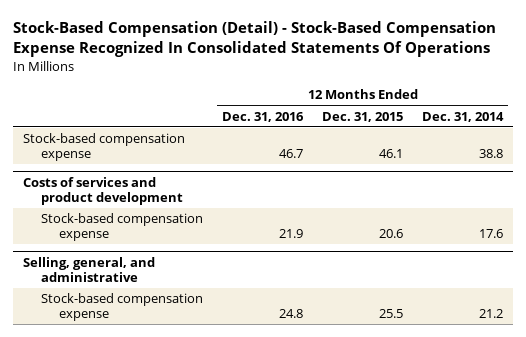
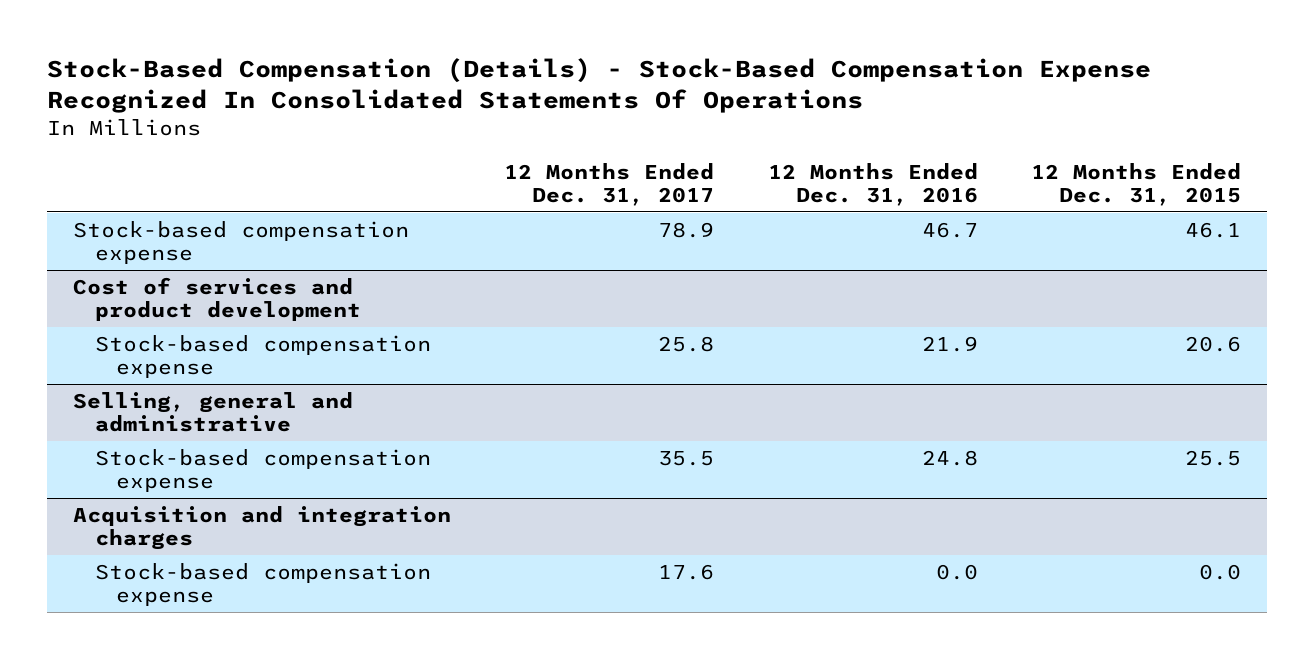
[13,21,497,58] Stock-Based Compensation (Detail) - Stock-Based Compensation Expense Recognized In Consolidated Statements Of Operations -> [46,58,1151,114] Stock-Based Compensation (Details) - Stock-Based Compensation Expense Recognized In Consolidated Statements Of Operations
[422,111,505,122] Dec. 31, 2014 -> none
none -> [504,162,715,206] 12 Months Ended Dec. 31, 2017
[22,176,183,205] Costs of services and product development -> [73,276,361,322] Cost of services and product development
[22,256,155,282] Selling, general, and administrative -> [73,391,354,433] Selling, general and administrative
none -> [73,505,452,551] Acquisition and integration charges
none -> [94,562,431,607] Stock-based compensation expense

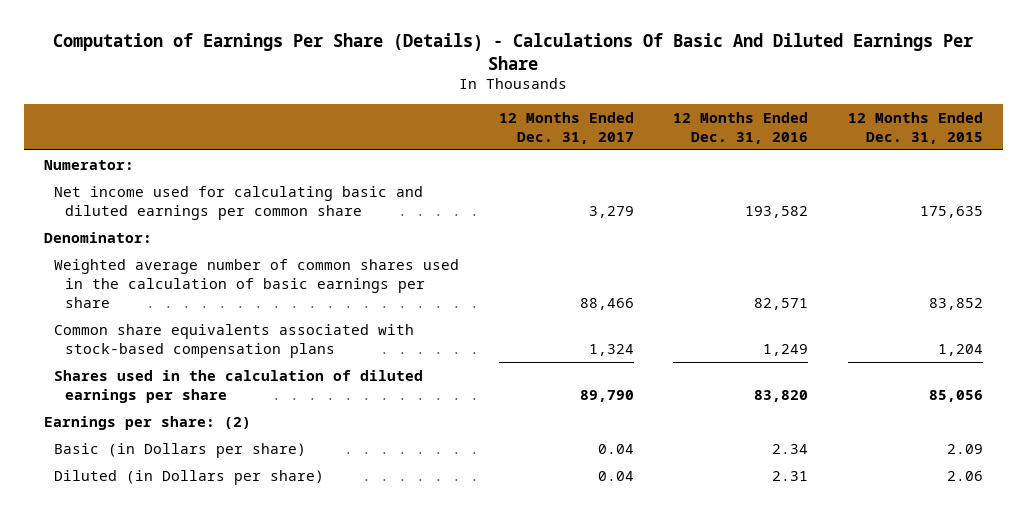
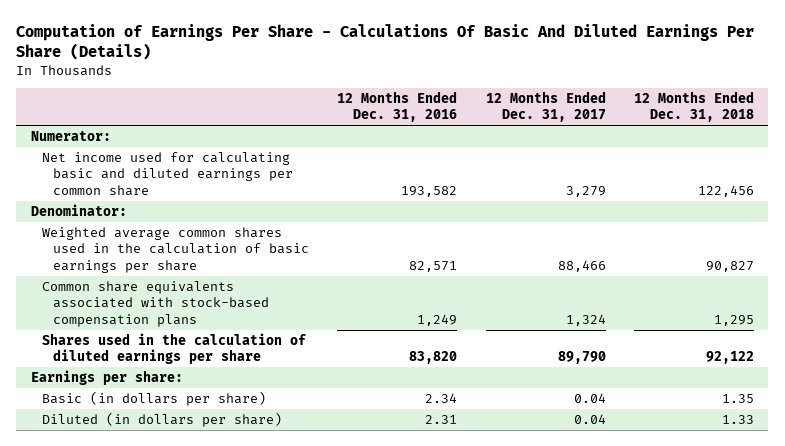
[53,32,974,70] Computation of Earnings Per Share (Details) - Calculations Of Basic And Diluted Earnings Per Share -> [16,23,755,61] Computation of Earnings Per Share - Calculations Of Basic And Diluted Earnings Per Share (Details)
[847,111,983,144] 12 Months Ended Dec. 31, 2015 -> none
none -> [634,90,755,123] 12 Months Ended Dec. 31, 2018
[54,258,460,308] Weighted average number of common shares used in the calculation of basic earnings per share -> [41,227,309,273] Weighted average common shares used in the calculation of basic earnings per share
[44,415,252,430] Earnings per share: (2) -> [30,370,183,386] Earnings per share:
[54,442,307,458] Basic (in Dollars per share) -> [41,391,266,407] Basic (in dollars per share)
[54,469,325,485] Diluted (in Dollars per share) -> [41,412,282,428] Diluted (in dollars per share)

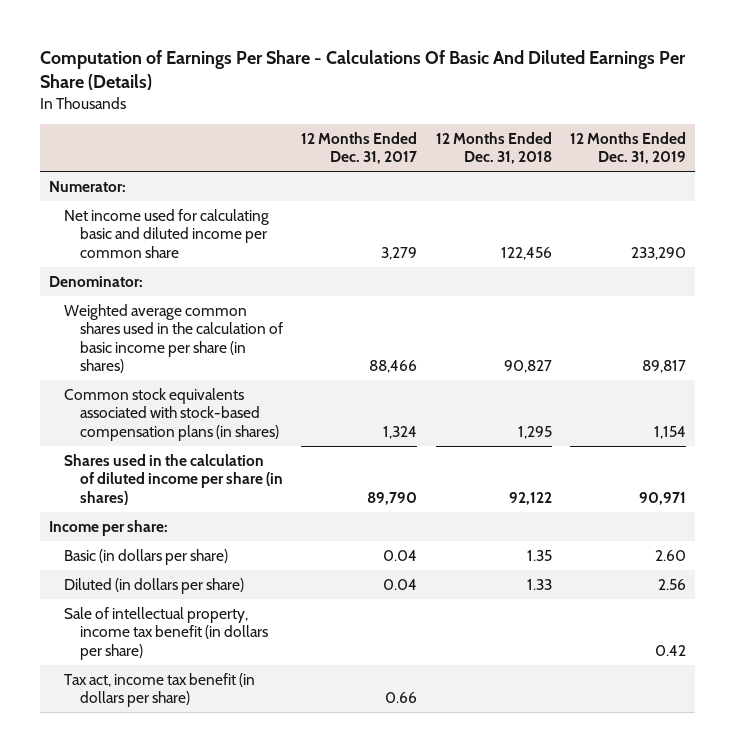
[337,90,458,123] 12 Months Ended Dec. 31, 2016 -> none
none -> [570,131,687,165] 12 Months Ended Dec. 31, 2019
[41,152,293,196] Net income used for calculating basic and diluted earnings per common share -> [64,208,270,258] Net income used for calculating basic and diluted income per common share
[41,227,309,273] Weighted average common shares used in the calculation of basic earnings per share -> [64,303,284,373] Weighted average common shares used in the calculation of basic income per share (in shares)
[41,281,269,327] Common share equivalents associated with stock-based compensation plans -> [64,387,280,441] Common stock equivalents associated with stock-based compensation plans (in shares)
[41,333,306,365] Shares used in the calculation of diluted earnings per share -> [64,453,284,505] Shares used in the calculation of diluted income per share (in shares)
[30,370,183,386] Earnings per share: -> [48,519,168,536] Income per share:
none -> [64,606,269,660] Sale of intellectual property, income tax benefit (in dollars per share)
none -> [64,672,256,708] Tax act, income tax benefit (in dollars per share)

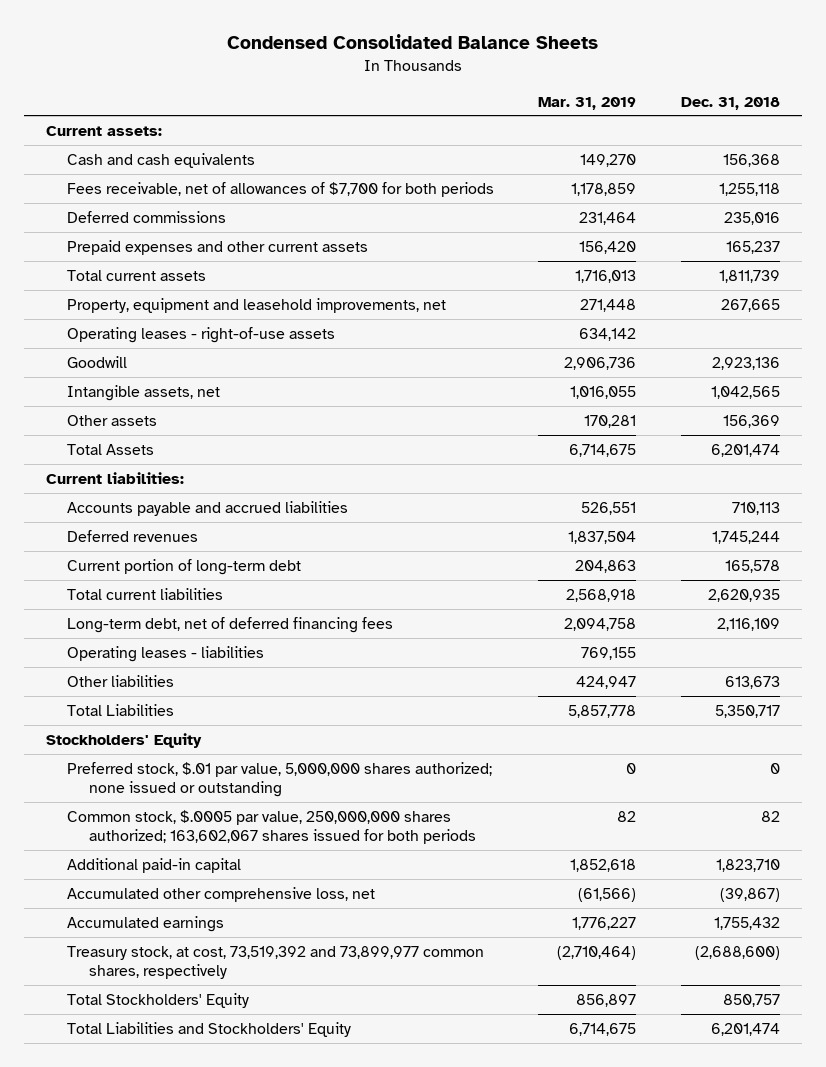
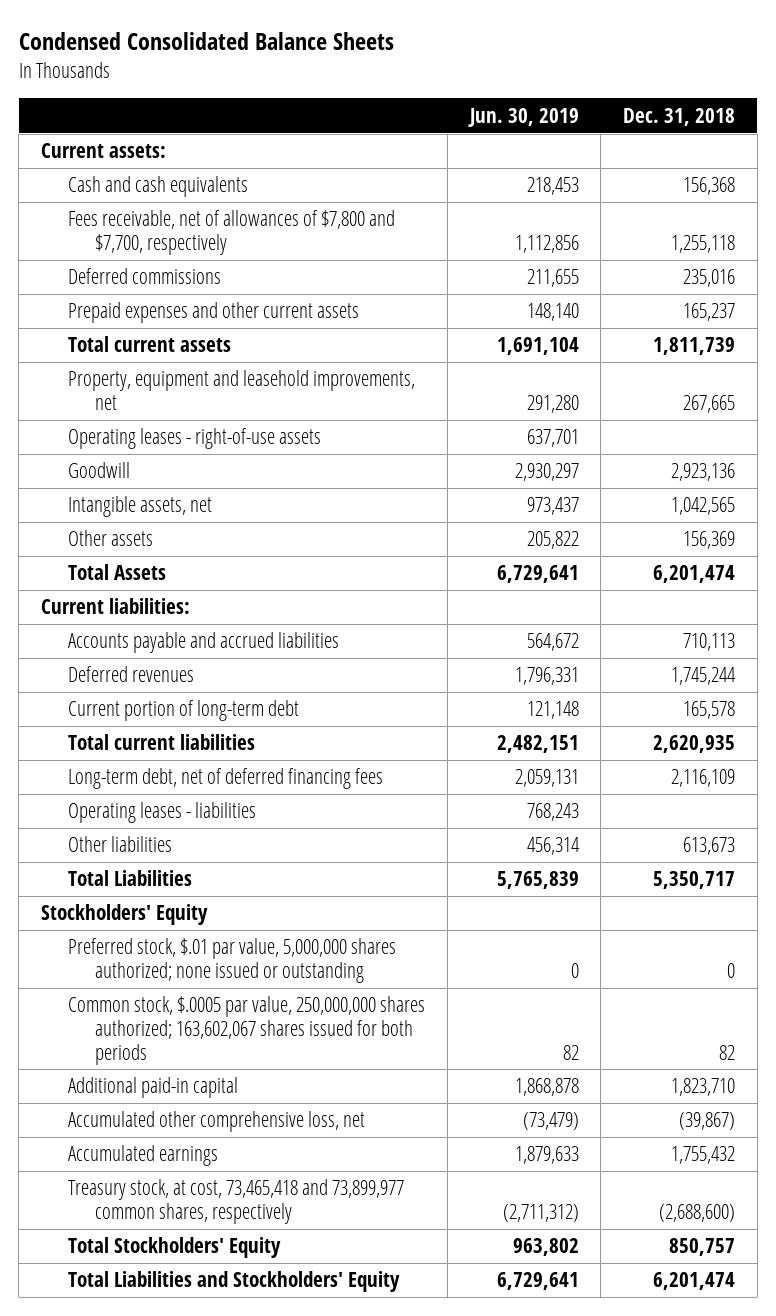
[538,96,637,110] Mar. 31, 2019 -> none
none -> [467,107,579,127] Jun. 30, 2019
[67,181,495,197] Fees receivable, net of allowances of $7,700 for both periods -> [68,210,396,255] Fees receivable, net of allowances of $7,800 and $7,700, respectively
[67,945,485,980] Treasury stock, at cost, 73,519,392 and 73,899,977 common shares, respectively -> [68,1179,405,1224] Treasury stock, at cost, 73,465,418 and 73,899,977 common shares, respectively

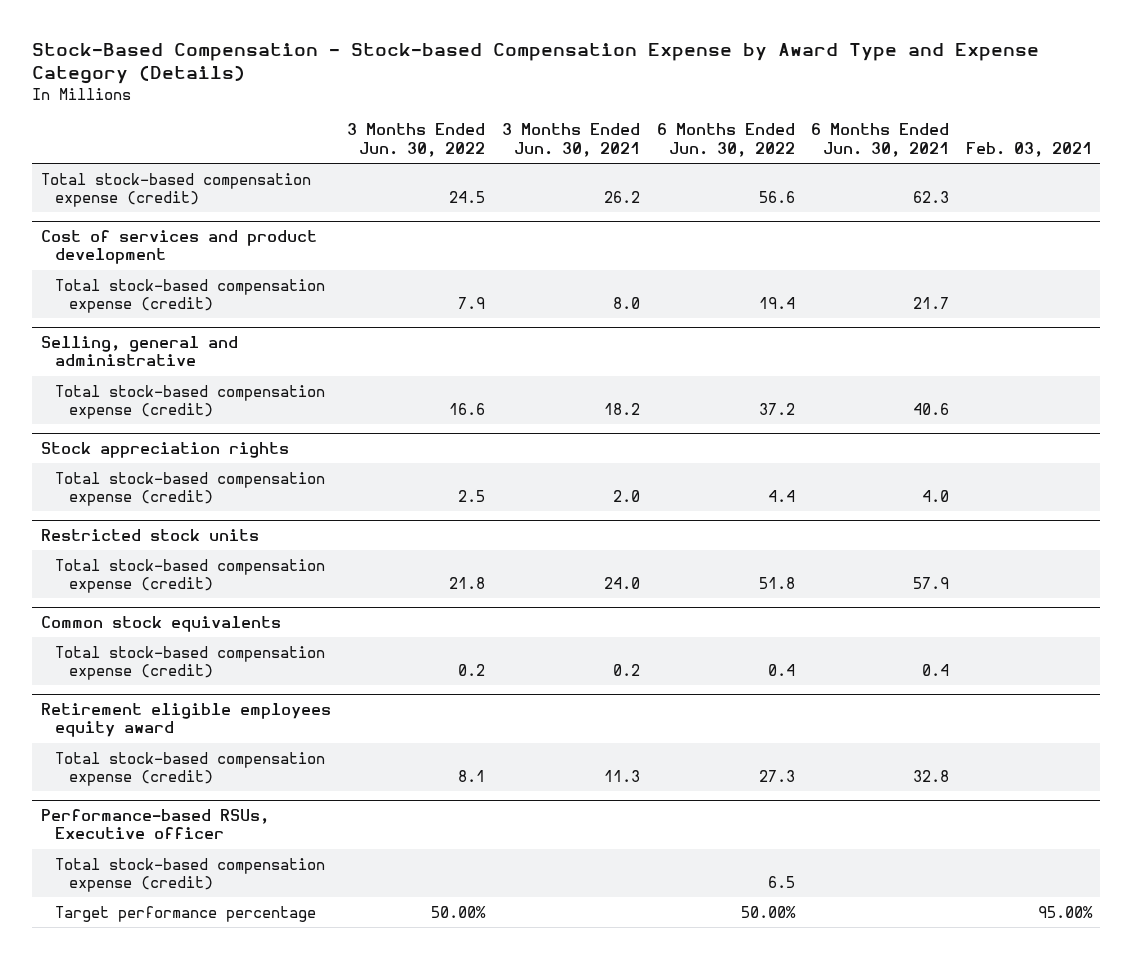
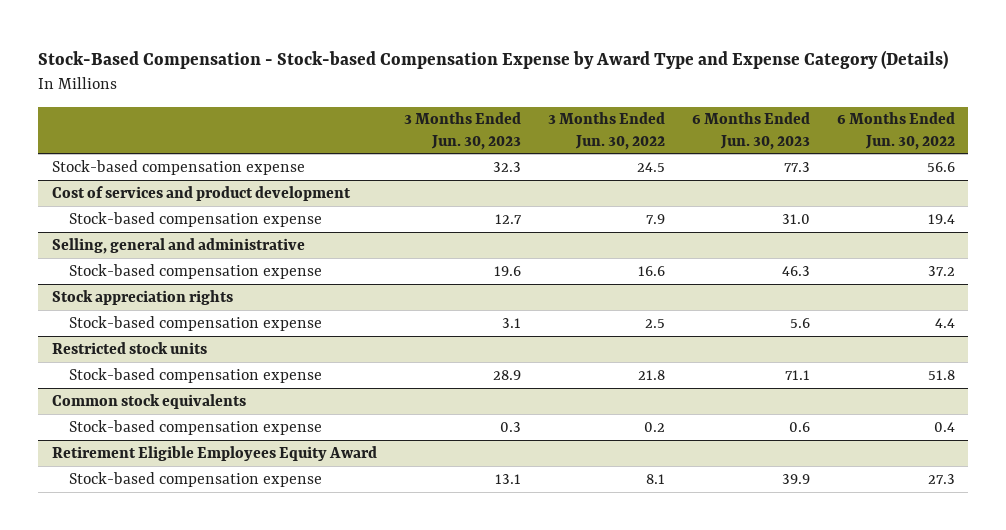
[502,123,641,157] 3 Months Ended Jun. 30, 2021 -> none
[811,123,950,157] 6 Months Ended Jun. 30, 2021 -> none
[965,141,1092,157] Feb. 03, 2021 -> none
none -> [403,112,521,150] 3 Months Ended Jun. 30, 2023
none -> [691,112,810,150] 6 Months Ended Jun. 30, 2023
[40,172,311,208] Total stock-based compensation expense (credit) -> [51,159,305,175] Stock-based compensation expense
[54,278,325,314] Total stock-based compensation expense (credit) -> [69,211,323,227] Stock-based compensation expense
[54,384,325,420] Total stock-based compensation expense (credit) -> [69,263,323,279] Stock-based compensation expense
[54,471,325,507] Total stock-based compensation expense (credit) -> [69,315,323,331] Stock-based compensation expense
[54,558,325,594] Total stock-based compensation expense (credit) -> [69,367,323,383] Stock-based compensation expense
[40,808,269,840] Performance-based RSUs, Executive officer -> none
[54,857,325,893] Total stock-based compensation expense (credit) -> none
[54,905,316,922] Target performance percentage -> none
[54,645,325,681] Total stock-based compensation expense (credit) -> [69,419,323,435] Stock-based compensation expense
[40,702,331,738] Retirement eligible employees equity award -> [51,445,377,461] Retirement Eligible Employees Equity Award
[54,751,325,787] Total stock-based compensation expense (credit) -> [69,471,323,487] Stock-based compensation expense

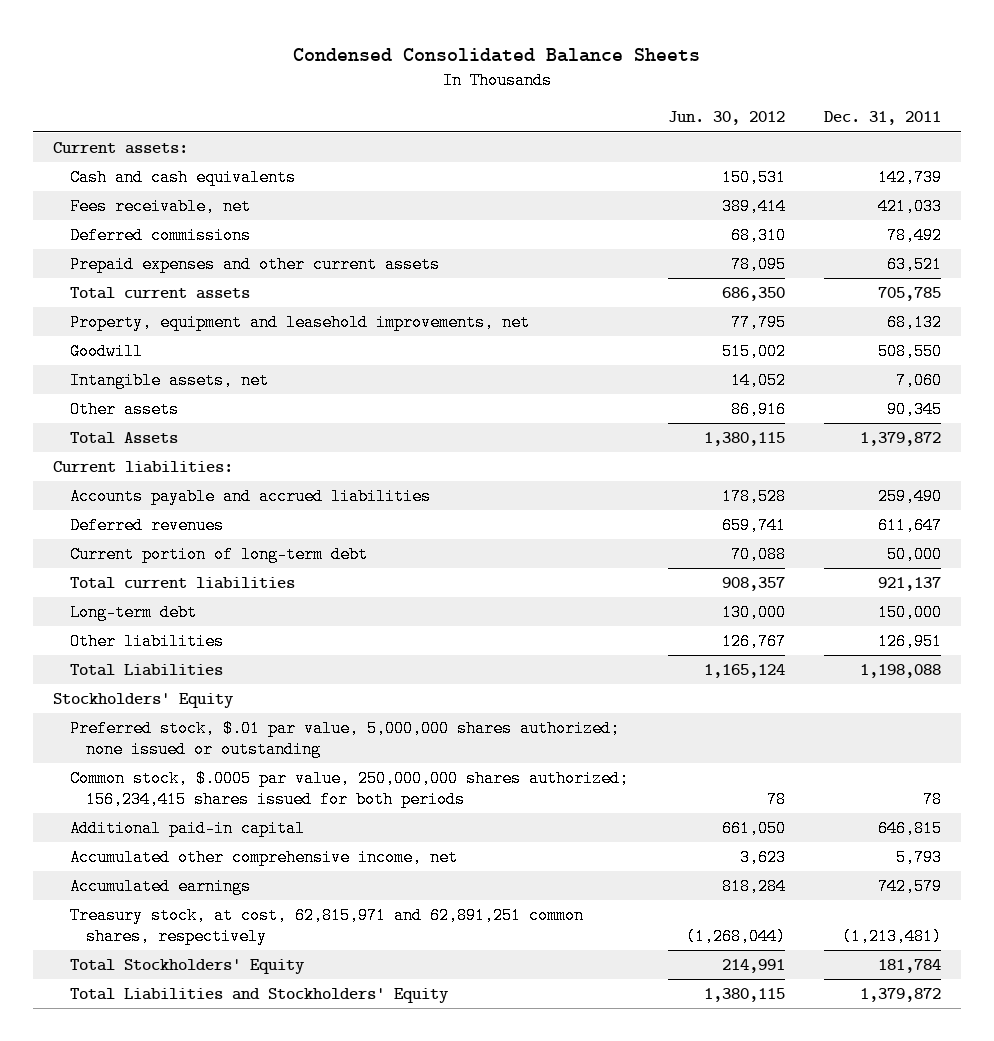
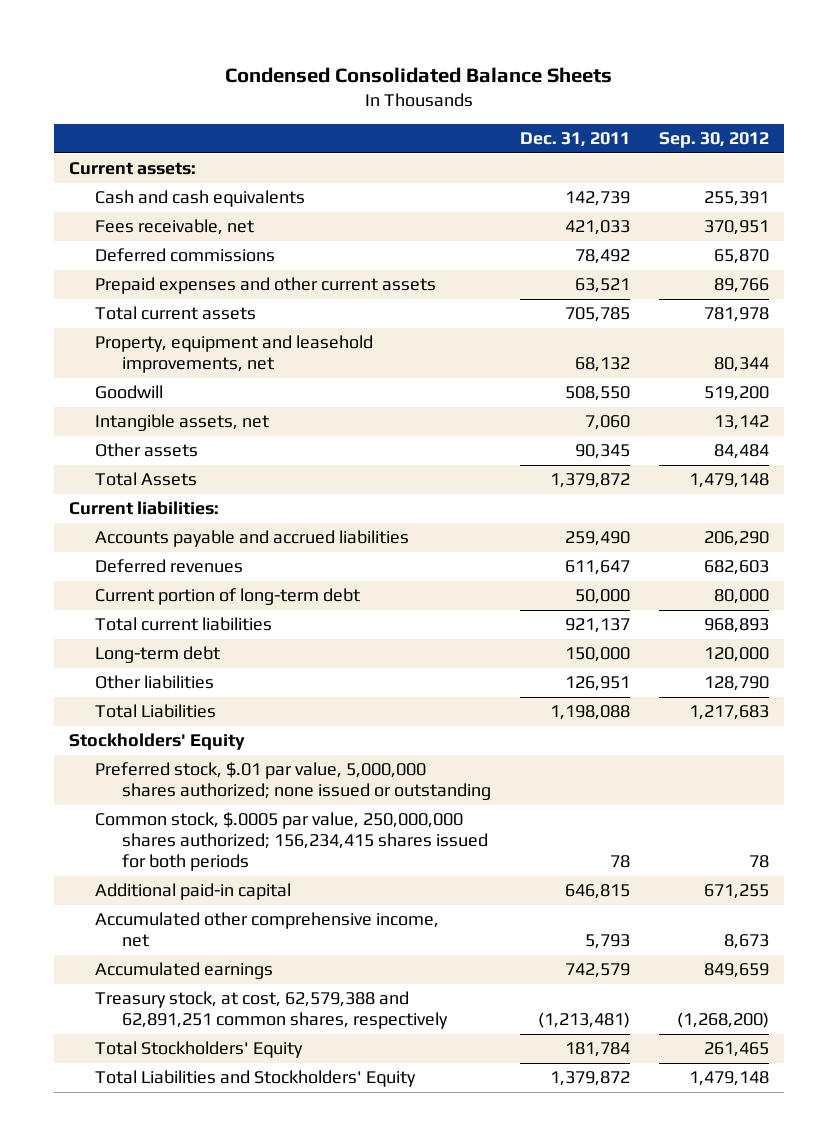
[667,111,785,126] Jun. 30, 2012 -> none
none -> [659,132,770,149] Sep. 30, 2012
[69,906,584,945] Treasury stock, at cost, 62,815,971 and 62,891,251 common shares, respectively -> [95,991,448,1030] Treasury stock, at cost, 62,579,388 and 62,891,251 common shares, respectively

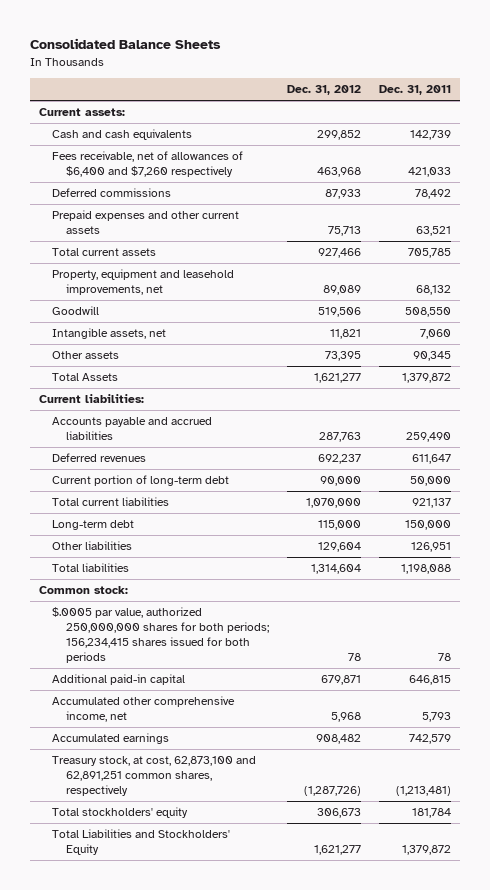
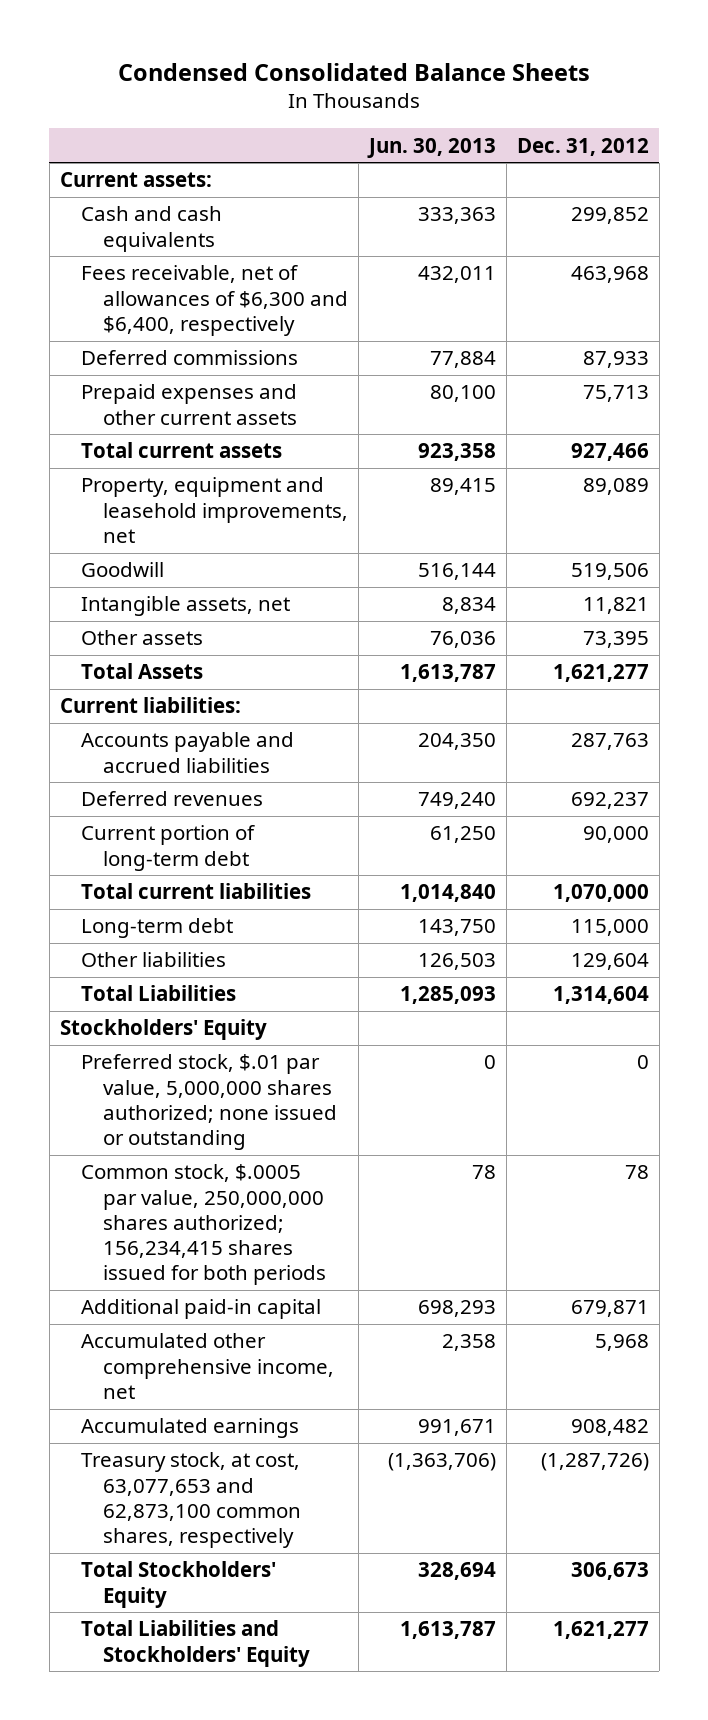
[29,38,221,50] Consolidated Balance Sheets -> [118,62,591,81] Condensed Consolidated Balance Sheets
[379,85,452,96] Dec. 31, 2011 -> none
none -> [366,137,496,158] Jun. 30, 2013
[52,151,244,178] Fees receivable, net of allowances of $6,400 and $7,260 respectively -> [81,265,348,336] Fees receivable, net of allowances of $6,300 and $6,400, respectively
[39,586,129,595] Common stock: -> none
[52,563,130,573] Total liabilities -> [81,985,237,1002] Total Liabilities
none -> [59,1019,267,1041] Stockholders' Equity
none -> [81,1054,337,1151] Preferred stock, $.01 par value, 5,000,000 shares authorized; none issued or outstanding
[52,607,269,663] $.0005 par value, authorized 250,000,000 shares for both periods; 156,234,415 shares issued for both periods -> [81,1164,326,1286] Common stock, $.0005 par value, 250,000,000 shares authorized; 156,234,415 shares issued for both periods
[52,756,257,796] Treasury stock, at cost, 62,873,100 and 62,891,251 common shares, respectively -> [81,1452,301,1549] Treasury stock, at cost, 63,077,653 and 62,873,100 common shares, respectively
[52,807,189,819] Total stockholders' equity -> [81,1561,277,1608] Total Stockholders' Equity

